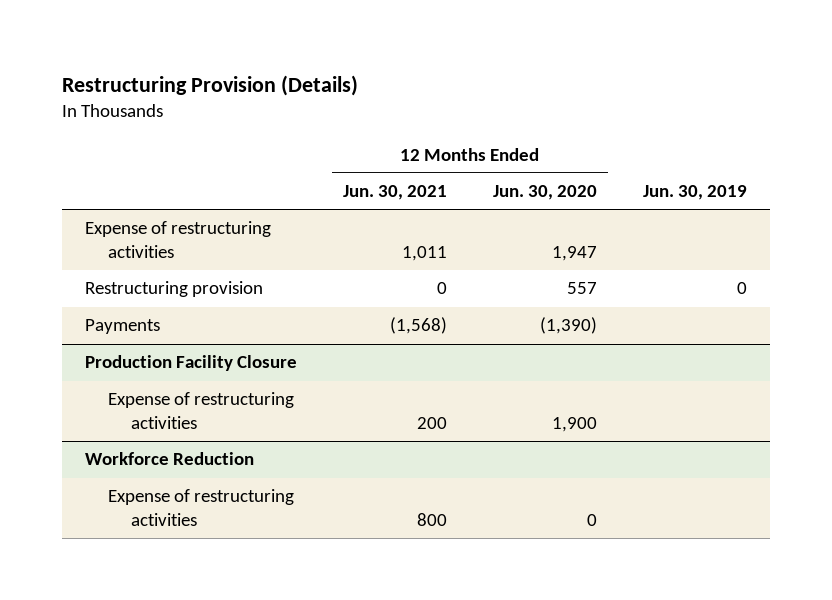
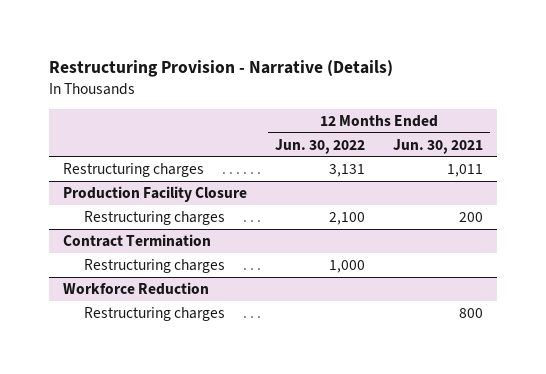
[62,74,359,96] Restructuring Provision (Details) -> [49,60,394,78] Restructuring Provision - Narrative (Details)
[493,185,598,201] Jun. 30, 2020 -> none
[642,185,747,201] Jun. 30, 2019 -> none
none -> [275,138,366,154] Jun. 30, 2022
[85,281,264,298] Restructuring provision -> none
[85,319,161,335] Payments -> none
[85,221,272,259] Expense of restructuring activities -> [63,162,205,177] Restructuring charges
[108,392,295,430] Expense of restructuring activities -> [83,210,225,225] Restructuring charges
none -> [63,233,212,247] Contract Termination
none -> [83,258,225,273] Restructuring charges
[108,489,295,527] Expense of restructuring activities -> [83,306,225,321] Restructuring charges

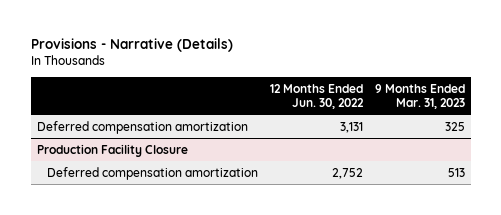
[49,60,394,78] Restructuring Provision - Narrative (Details) -> [30,38,233,53] Provisions - Narrative (Details)
[393,138,484,154] Jun. 30, 2021 -> none
none -> [374,83,465,110] 9 Months Ended Mar. 31, 2023
[63,162,205,177] Restructuring charges -> [36,120,248,134] Deferred compensation amortization
[83,210,225,225] Restructuring charges -> none
[63,233,212,247] Contract Termination -> none
[83,258,225,273] Restructuring charges -> none
[63,281,210,295] Workforce Reduction -> none
[83,306,225,321] Restructuring charges -> none
none -> [46,166,258,180] Deferred compensation amortization

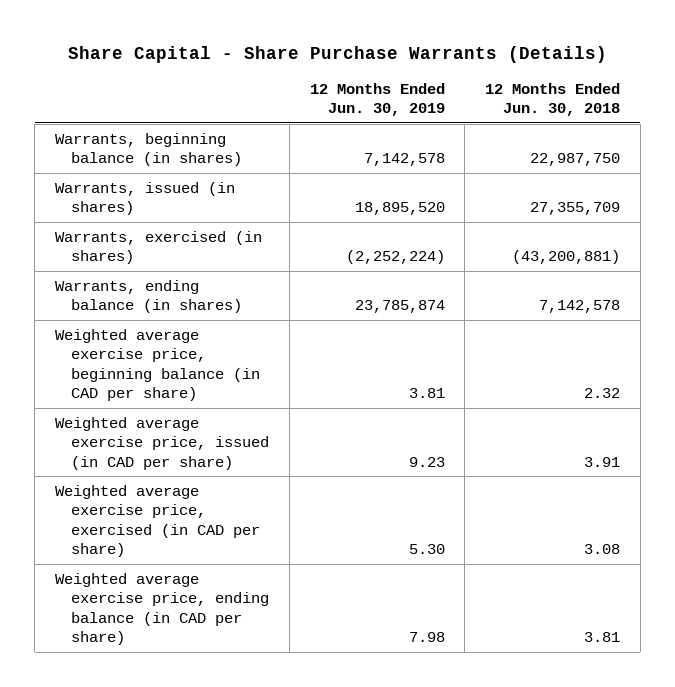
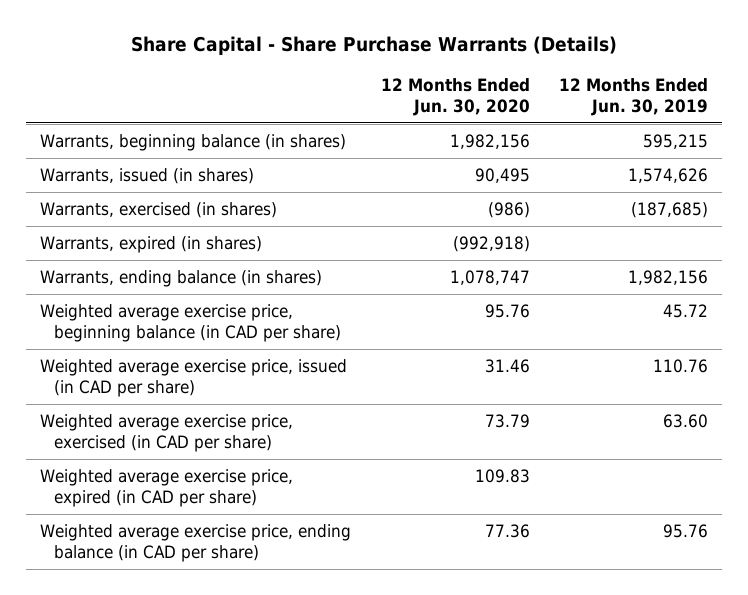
[485,82,621,117] 12 Months Ended Jun. 30, 2018 -> none
none -> [380,77,530,116] 12 Months Ended Jun. 30, 2020
[363,153,445,167] 7,142,578 -> [642,134,708,150] 595,215
[354,202,445,216] 18,895,520 -> [627,168,708,184] 1,574,626
[345,250,445,265] (2,252,224) -> [630,202,708,219] (187,685)
none -> [40,236,263,254] Warrants, expired (in shares)
[354,300,445,314] 23,785,874 -> [627,270,708,286] 1,982,156
[408,388,445,399] 3.81 -> [662,304,708,319] 45.72
[408,456,445,467] 9.23 -> [652,359,708,374] 110.76
[408,544,445,555] 5.30 -> [662,414,708,429] 63.60
none -> [40,469,294,508] Weighted average exercise price, expired (in CAD per share)
[408,632,445,643] 7.98 -> [662,524,708,539] 95.76

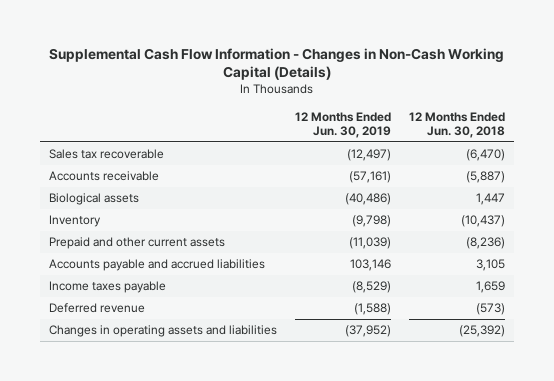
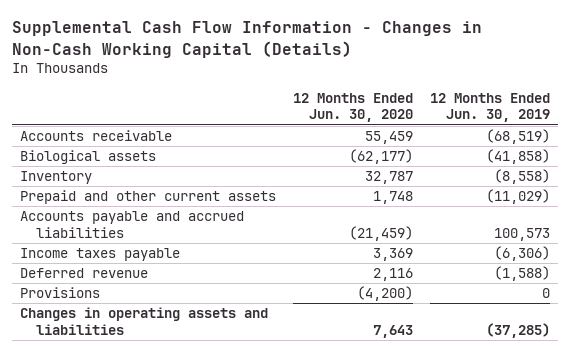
[409,111,506,139] 12 Months Ended Jun. 30, 2018 -> none
none -> [292,92,413,123] 12 Months Ended Jun. 30, 2020
[49,149,165,160] Sales tax recoverable -> none
[349,171,392,184] (57,161) -> [485,129,550,145] (68,519)
[345,193,392,206] (40,486) -> [485,149,550,165] (41,858)
[352,215,392,228] (9,798) -> [493,169,550,185] (8,558)
[349,237,392,250] (11,039) -> [485,189,550,205] (11,029)
[350,259,392,272] 103,146 -> [493,228,550,242] 100,573
[352,281,392,294] (8,529) -> [493,246,550,262] (6,306)
none -> [19,287,100,299] Provisions
[345,325,392,338] (37,952) -> [485,323,550,339] (37,285)

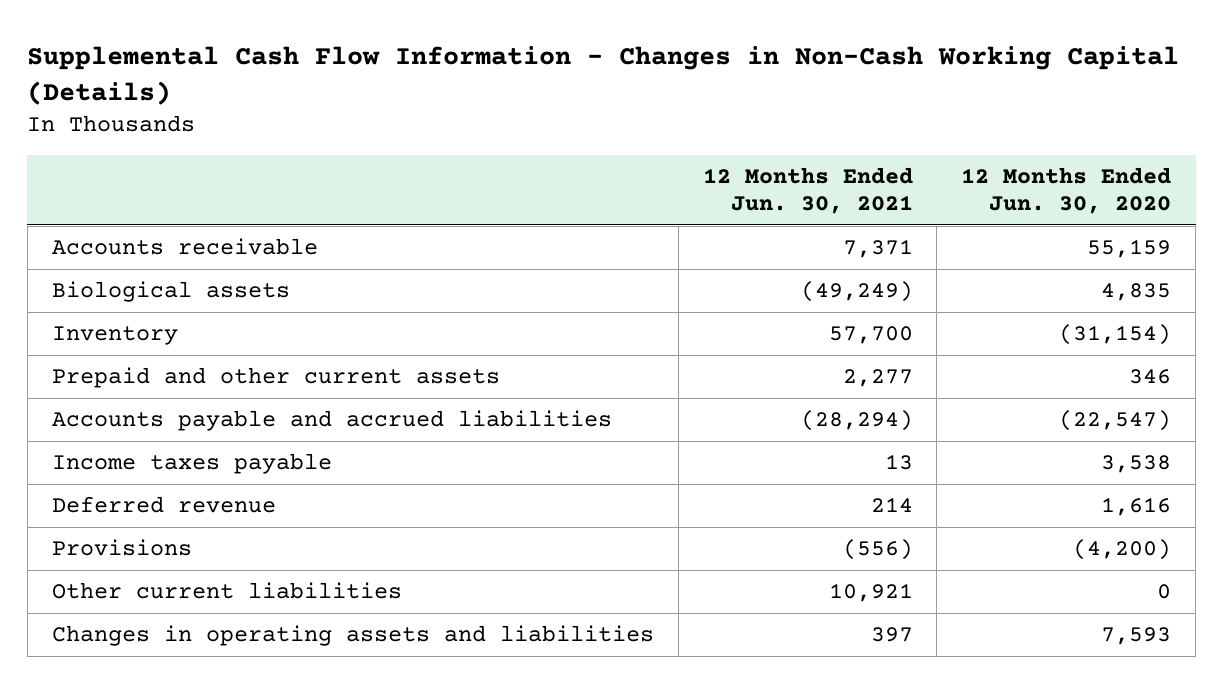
[429,92,550,123] 12 Months Ended Jun. 30, 2019 -> none
none -> [702,166,913,215] 12 Months Ended Jun. 30, 2021
[364,131,413,145] 55,459 -> [1087,239,1172,259] 55,159
[348,149,413,165] (62,177) -> [1101,283,1172,302] 4,835
[364,171,413,185] 32,787 -> [1059,324,1172,346] (31,154)
[372,191,413,205] 1,748 -> [1129,369,1172,385] 346
[348,226,413,242] (21,459) -> [1059,410,1172,432] (22,547)
[372,248,413,262] 3,369 -> [1101,455,1172,474] 3,538
[372,268,413,282] 2,116 -> [1101,497,1172,517] 1,616
none -> [51,582,402,600] Other current liabilities
[372,325,413,339] 7,643 -> [1101,627,1172,646] 7,593

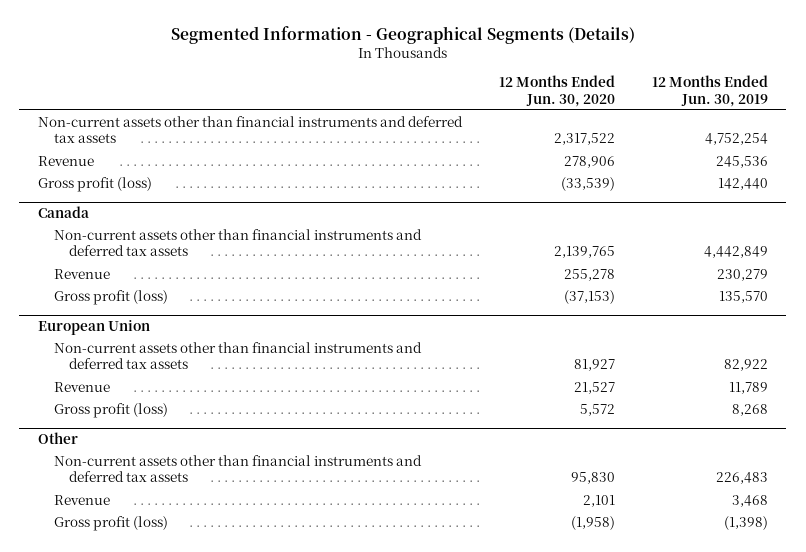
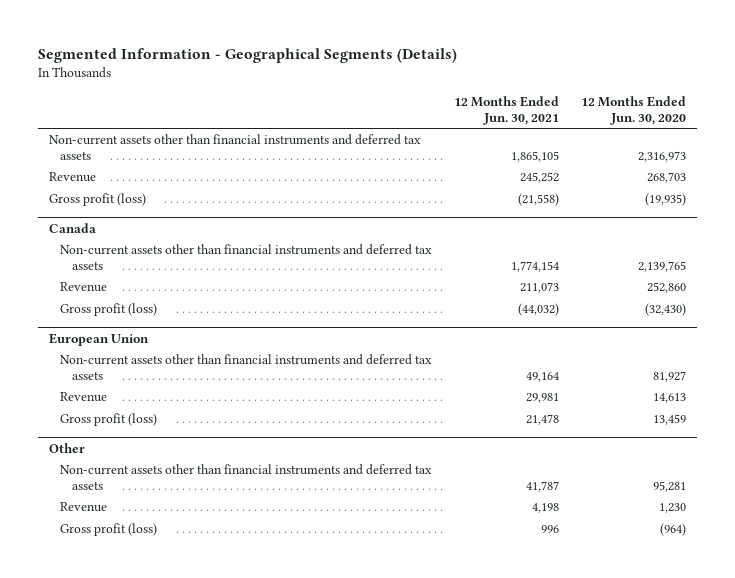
[651,75,768,107] 12 Months Ended Jun. 30, 2019 -> none
none -> [454,95,560,125] 12 Months Ended Jun. 30, 2021
[553,133,615,146] 2,317,522 -> [637,151,686,163] 2,316,973
[563,155,615,168] 278,906 -> [646,172,686,184] 268,703
[560,176,615,191] (33,539) -> [644,193,686,207] (19,935)
[563,268,615,281] 255,278 -> [646,282,686,294] 252,860
[563,289,615,304] (37,153) -> [644,303,686,317] (32,430)
[573,381,615,394] 21,527 -> [652,393,686,404] 14,613
[579,403,615,416] 5,572 -> [652,414,686,426] 13,459
[570,472,615,485] 95,830 -> [652,481,686,493] 95,281
[582,494,615,507] 2,101 -> [658,503,686,514] 1,230
[570,515,615,530] (1,958) -> [659,523,686,537] (964)

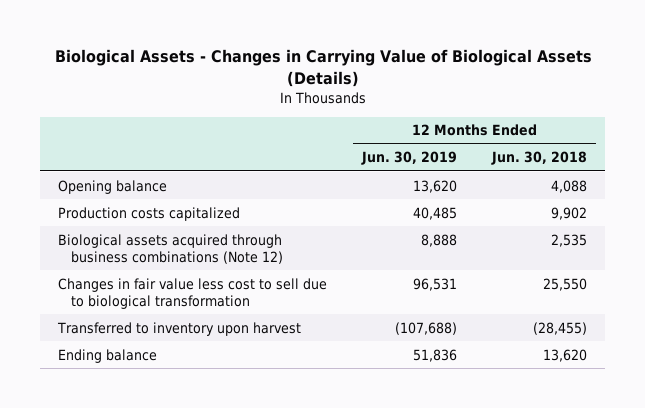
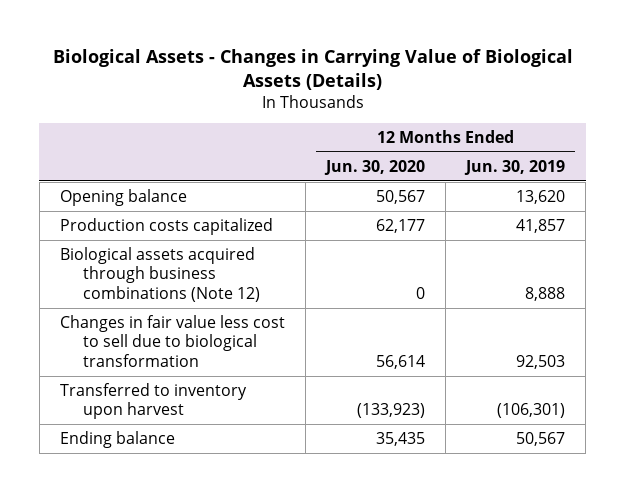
[491,151,588,166] Jun. 30, 2018 -> none
none -> [324,159,426,175] Jun. 30, 2020
[413,206,458,220] 40,485 -> [516,218,566,233] 41,857
[413,277,458,291] 96,531 -> [516,354,566,369] 92,503
[395,321,458,335] (107,688) -> [497,403,566,419] (106,301)
[413,348,458,362] 51,836 -> [516,431,566,446] 50,567

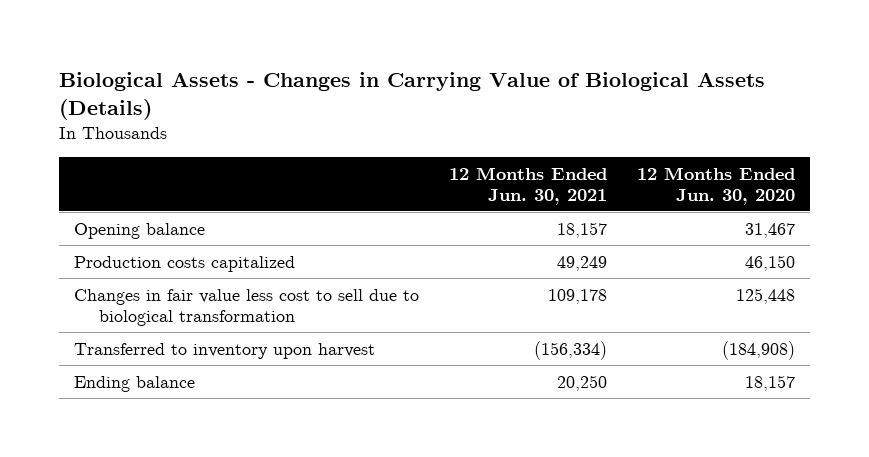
[464,159,566,175] Jun. 30, 2019 -> none
none -> [448,166,607,205] 12 Months Ended Jun. 30, 2021
[59,246,260,302] Biological assets acquired through business combinations (Note 12) -> none
[376,189,426,204] 50,567 -> [744,222,795,238] 31,467
[376,218,426,233] 62,177 -> [744,254,795,271] 46,150
[376,354,426,369] 56,614 -> [735,287,795,304] 125,448
[357,403,426,419] (133,923) -> [721,340,795,360] (184,908)
[376,431,426,446] 35,435 -> [744,374,795,391] 18,157

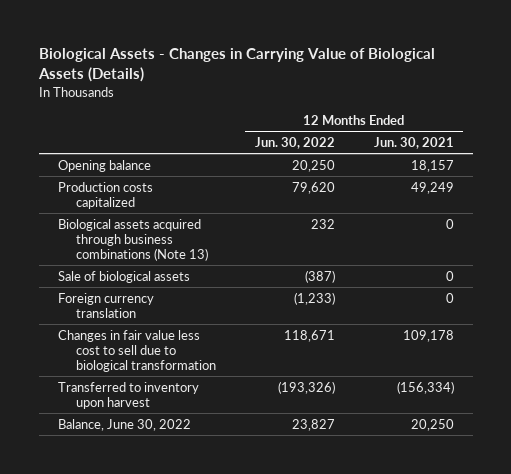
[636,166,795,205] 12 Months Ended Jun. 30, 2020 -> none
none -> [254,137,335,150] Jun. 30, 2022
none -> [57,218,209,261] Biological assets acquired through business combinations (Note 13)
none -> [57,270,190,283] Sale of biological assets
none -> [57,292,154,318] Foreign currency translation
[74,375,196,392] Ending balance -> [57,418,191,431] Balance, June 30, 2022

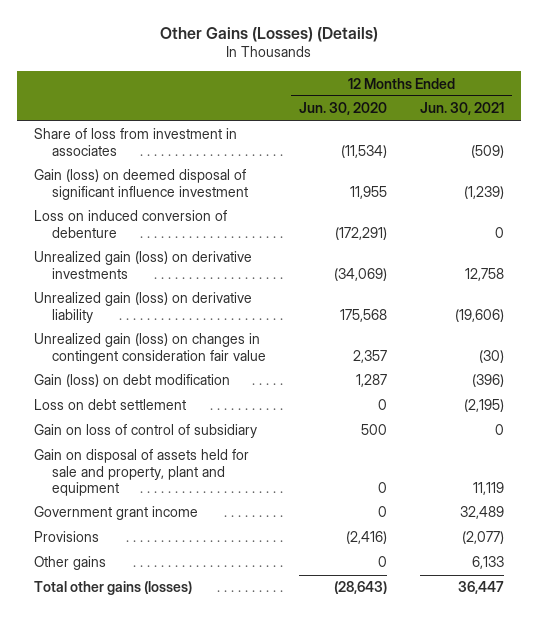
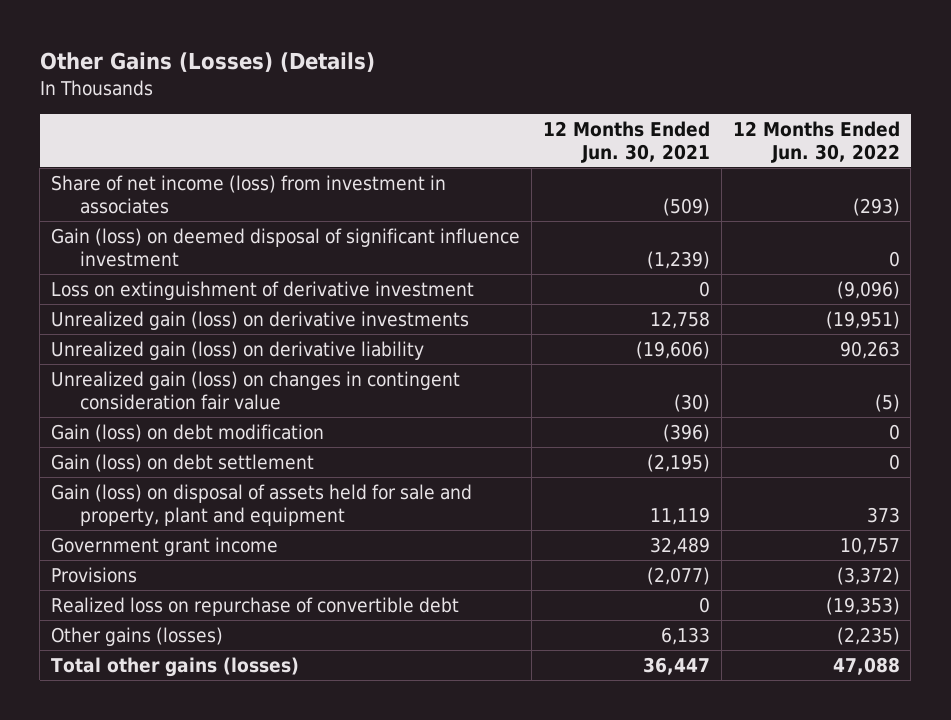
[299,102,388,116] Jun. 30, 2020 -> none
none -> [732,121,900,163] 12 Months Ended Jun. 30, 2022
[33,128,237,156] Share of loss from investment in associates -> [50,174,446,214] Share of net income (loss) from investment in associates
[33,210,227,238] Loss on induced conversion of debenture -> none
none -> [50,280,474,300] Loss on extinguishment of derivative investment
[33,424,257,439] Gain on loss of control of subsidiary -> none
[33,399,186,411] Loss on debt settlement -> [50,453,314,472] Gain (loss) on debt settlement
[33,449,249,497] Gain on disposal of assets held for sale and property, plant and equipment -> [50,483,472,526] Gain (loss) on disposal of assets held for sale and property, plant and equipment
none -> [50,596,459,616] Realized loss on repurchase of convertible debt
[33,556,106,571] Other gains -> [50,626,223,646] Other gains (losses)

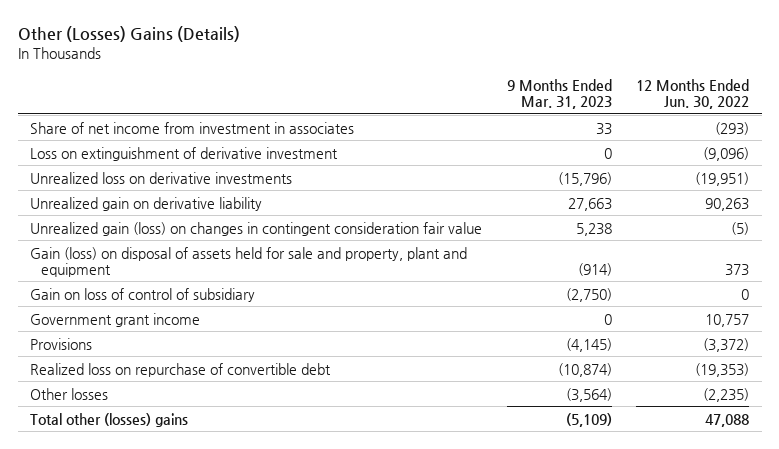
[39,52,375,73] Other Gains (Losses) (Details) -> [17,26,240,43] Other (Losses) Gains (Details)
[542,121,710,163] 12 Months Ended Jun. 30, 2021 -> none
none -> [506,78,612,109] 9 Months Ended Mar. 31, 2023
[50,227,520,267] Gain (loss) on deemed disposal of significant influence investment -> none
[50,174,446,214] Share of net income (loss) from investment in associates -> [30,121,355,134] Share of net income from investment in associates
[50,310,469,330] Unrealized gain (loss) on derivative investments -> [30,171,293,184] Unrealized loss on derivative investments
[50,340,424,360] Unrealized gain (loss) on derivative liability -> [30,196,263,211] Unrealized gain on derivative liability
[50,423,324,442] Gain (loss) on debt modification -> none
[50,453,314,472] Gain (loss) on debt settlement -> none
none -> [30,287,256,302] Gain on loss of control of subsidiary
[50,626,223,646] Other gains (losses) -> [30,387,109,400] Other losses
[50,656,299,677] Total other gains (losses) -> [30,412,189,427] Total other (losses) gains

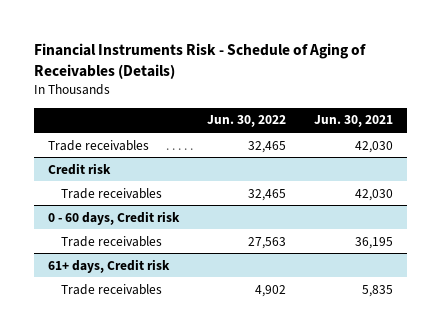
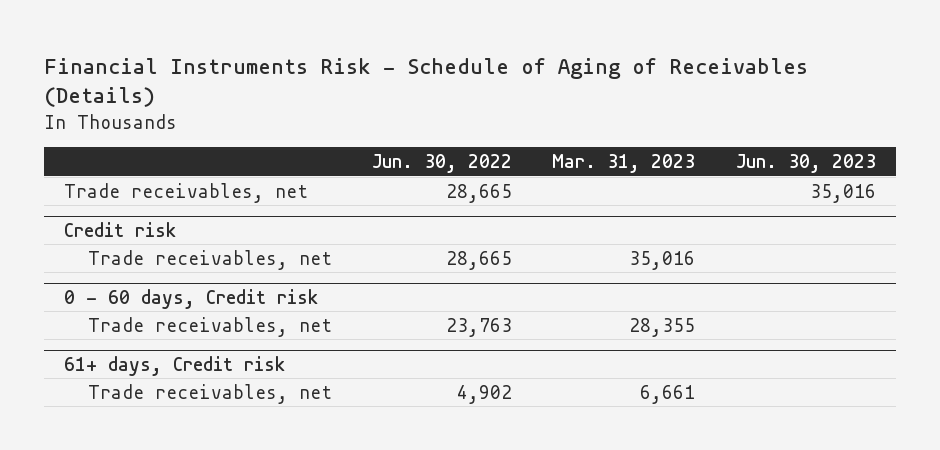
[314,115,394,128] Jun. 30, 2021 -> none
none -> [552,154,696,174] Mar. 31, 2023
none -> [735,154,876,174] Jun. 30, 2023
[47,139,149,151] Trade receivables -> [64,182,309,203] Trade receivables, net
[248,140,287,153] 32,465 -> [445,183,512,203] 28,665
[60,187,162,199] Trade receivables -> [87,249,332,270] Trade receivables, net
[248,188,287,201] 32,465 -> [445,250,512,270] 28,665
[60,235,162,247] Trade receivables -> [87,316,332,337] Trade receivables, net
[248,236,287,249] 27,563 -> [445,317,512,337] 23,763
[60,283,162,295] Trade receivables -> [87,383,332,404] Trade receivables, net

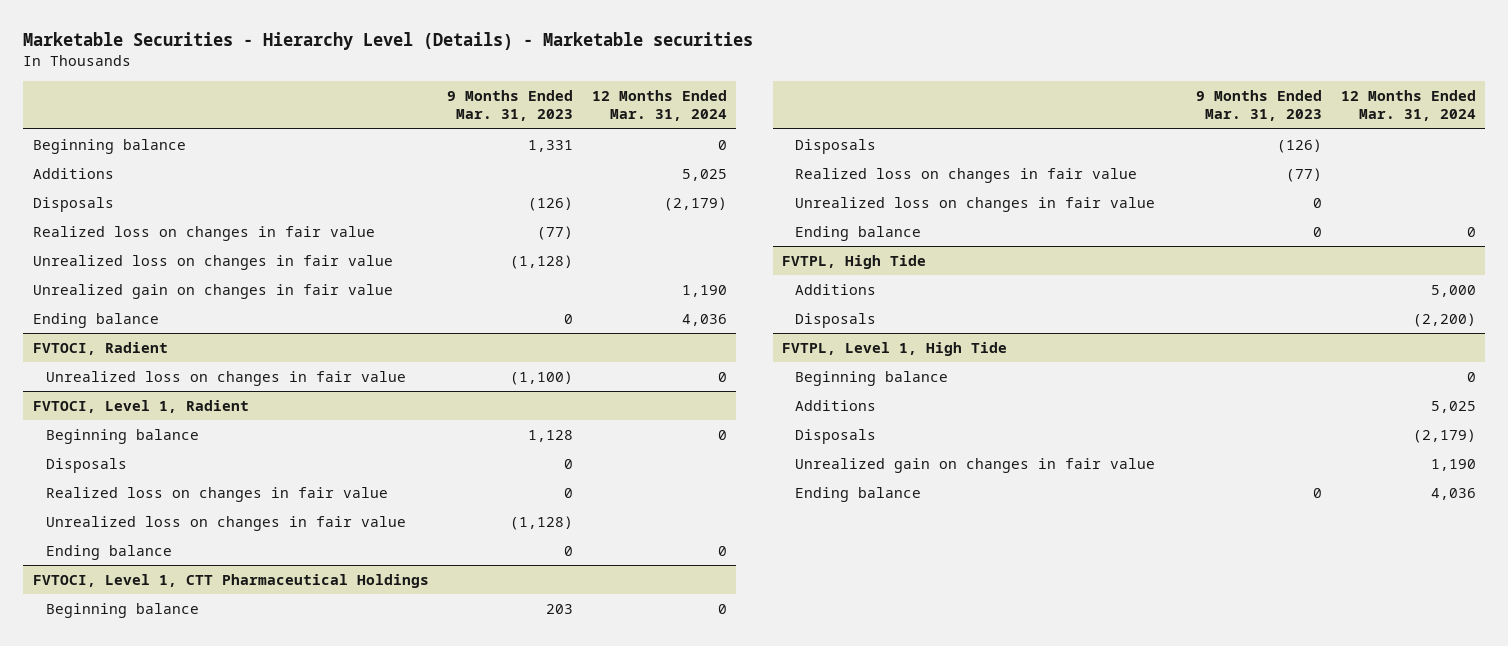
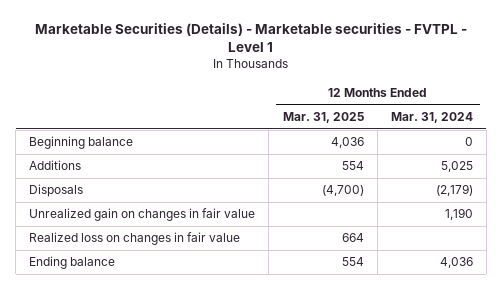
[23,32,754,51] Marketable Securities - Hierarchy Level (Details) - Marketable securities -> [35,23,468,53] Marketable Securities (Details) - Marketable securities - FVTPL - Level 1
[447,89,574,122] 9 Months Ended Mar. 31, 2023 -> none
none -> [282,111,364,123] Mar. 31, 2025
[32,225,375,241] Realized loss on changes in fair value -> none
[32,254,393,270] Unrealized loss on changes in fair value -> none
[32,312,159,328] Ending balance -> none
[32,341,168,355] FVTOCI, Radient -> none
[45,370,406,386] Unrealized loss on changes in fair value -> none
[32,399,249,413] FVTOCI, Level 1, Radient -> none
[45,428,199,444] Beginning balance -> none
[45,457,127,473] Disposals -> none
[45,515,406,531] Unrealized loss on changes in fair value -> none
[45,544,172,560] Ending balance -> none
[32,573,429,588] FVTOCI, Level 1, CTT Pharmaceutical Holdings -> none
[45,602,199,618] Beginning balance -> none
[794,138,876,154] Disposals -> none
[794,167,1137,183] Realized loss on changes in fair value -> none
[794,196,1155,212] Unrealized loss on changes in fair value -> none
[794,225,921,241] Ending balance -> none
[781,254,926,269] FVTPL, High Tide -> none
[794,283,876,295] Additions -> none
[794,312,876,328] Disposals -> none
[781,341,1007,356] FVTPL, Level 1, High Tide -> none
[794,370,948,386] Beginning balance -> none
[794,399,876,411] Additions -> none
[794,428,876,444] Disposals -> none
[794,457,1155,473] Unrealized gain on changes in fair value -> none

